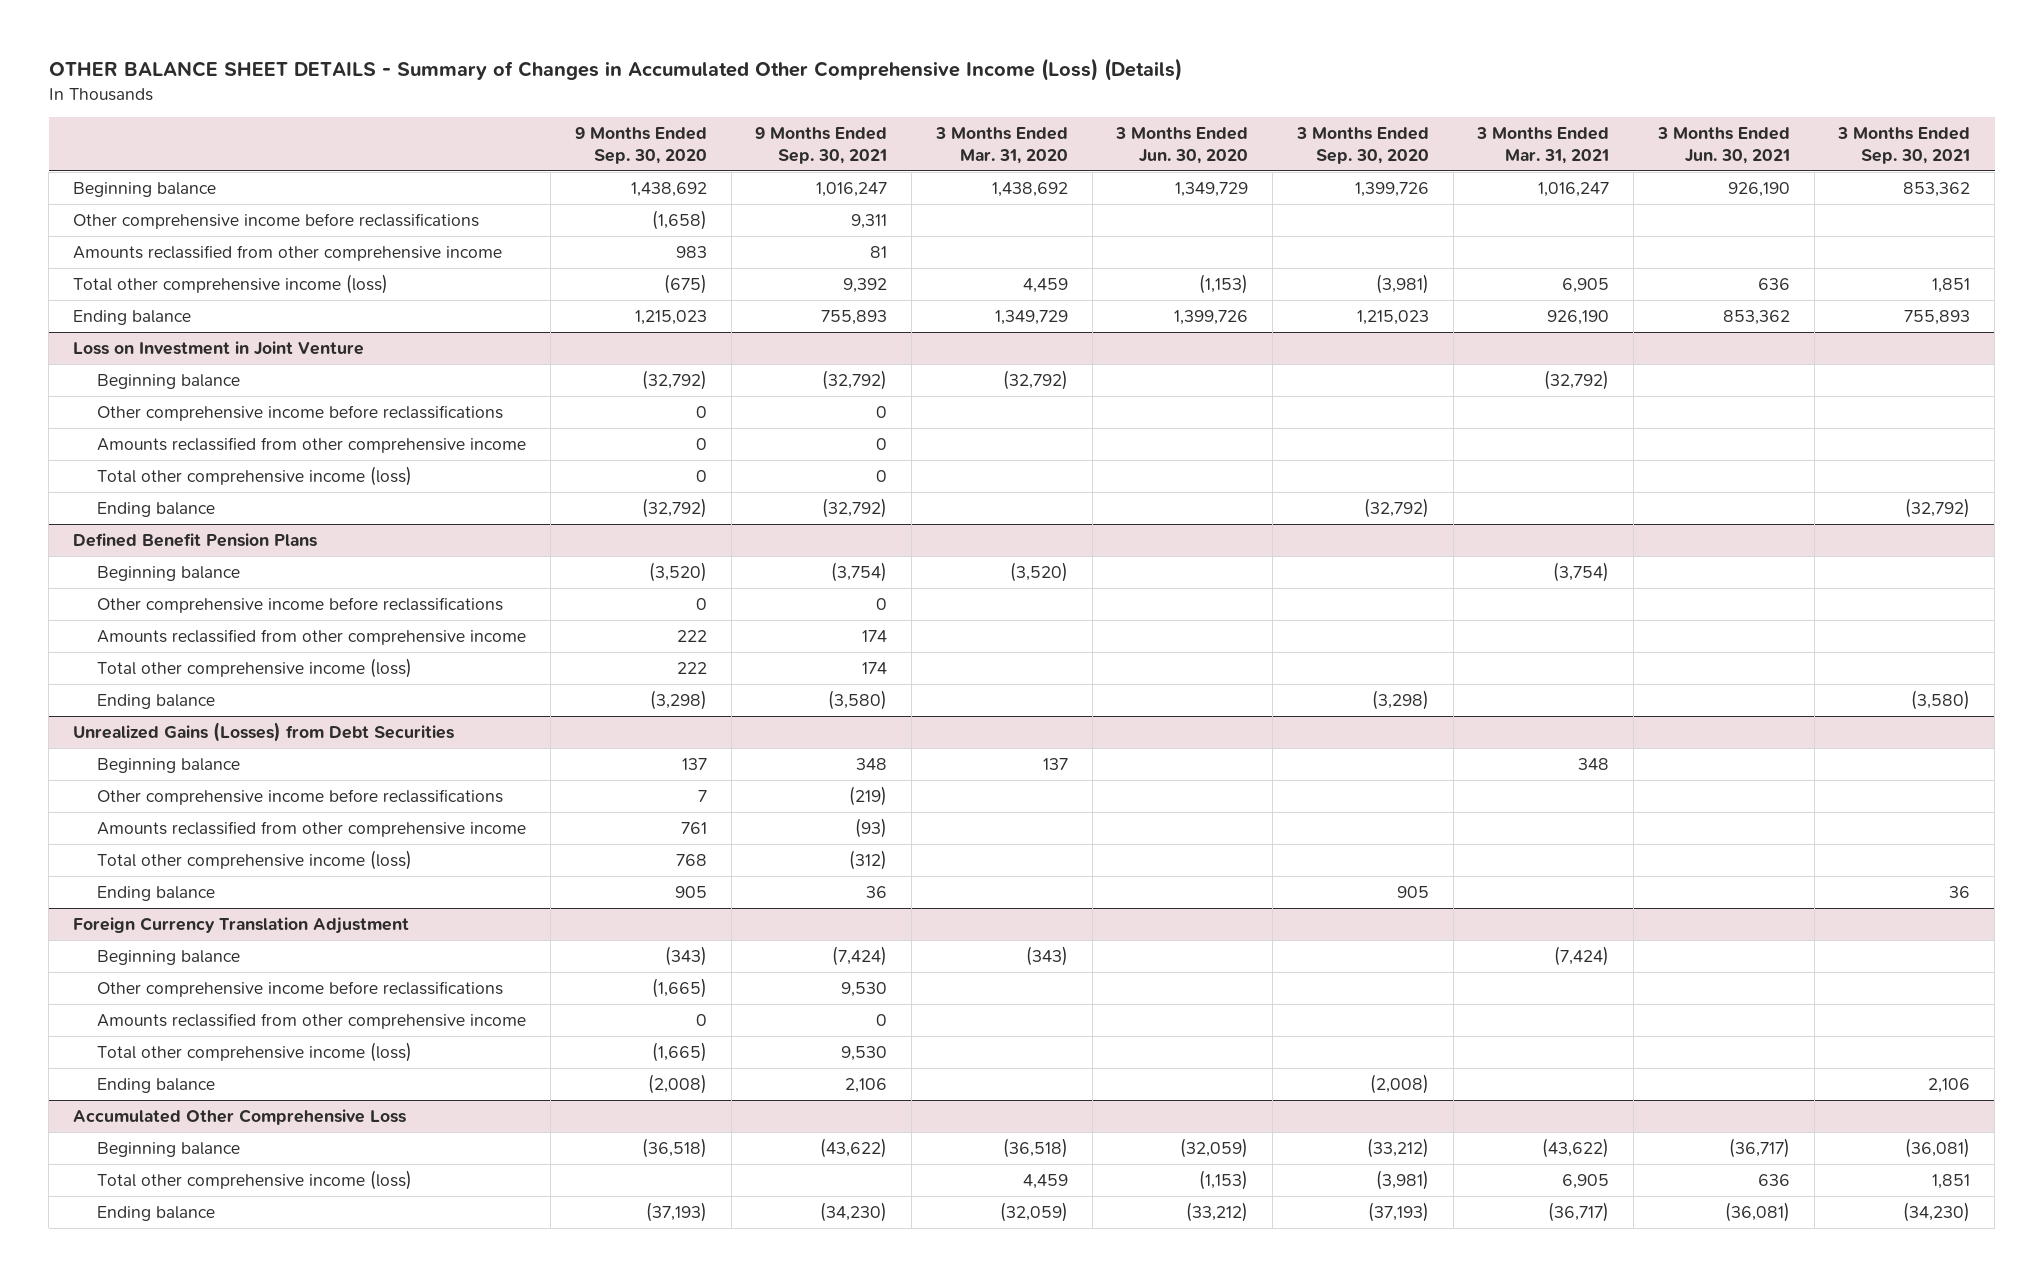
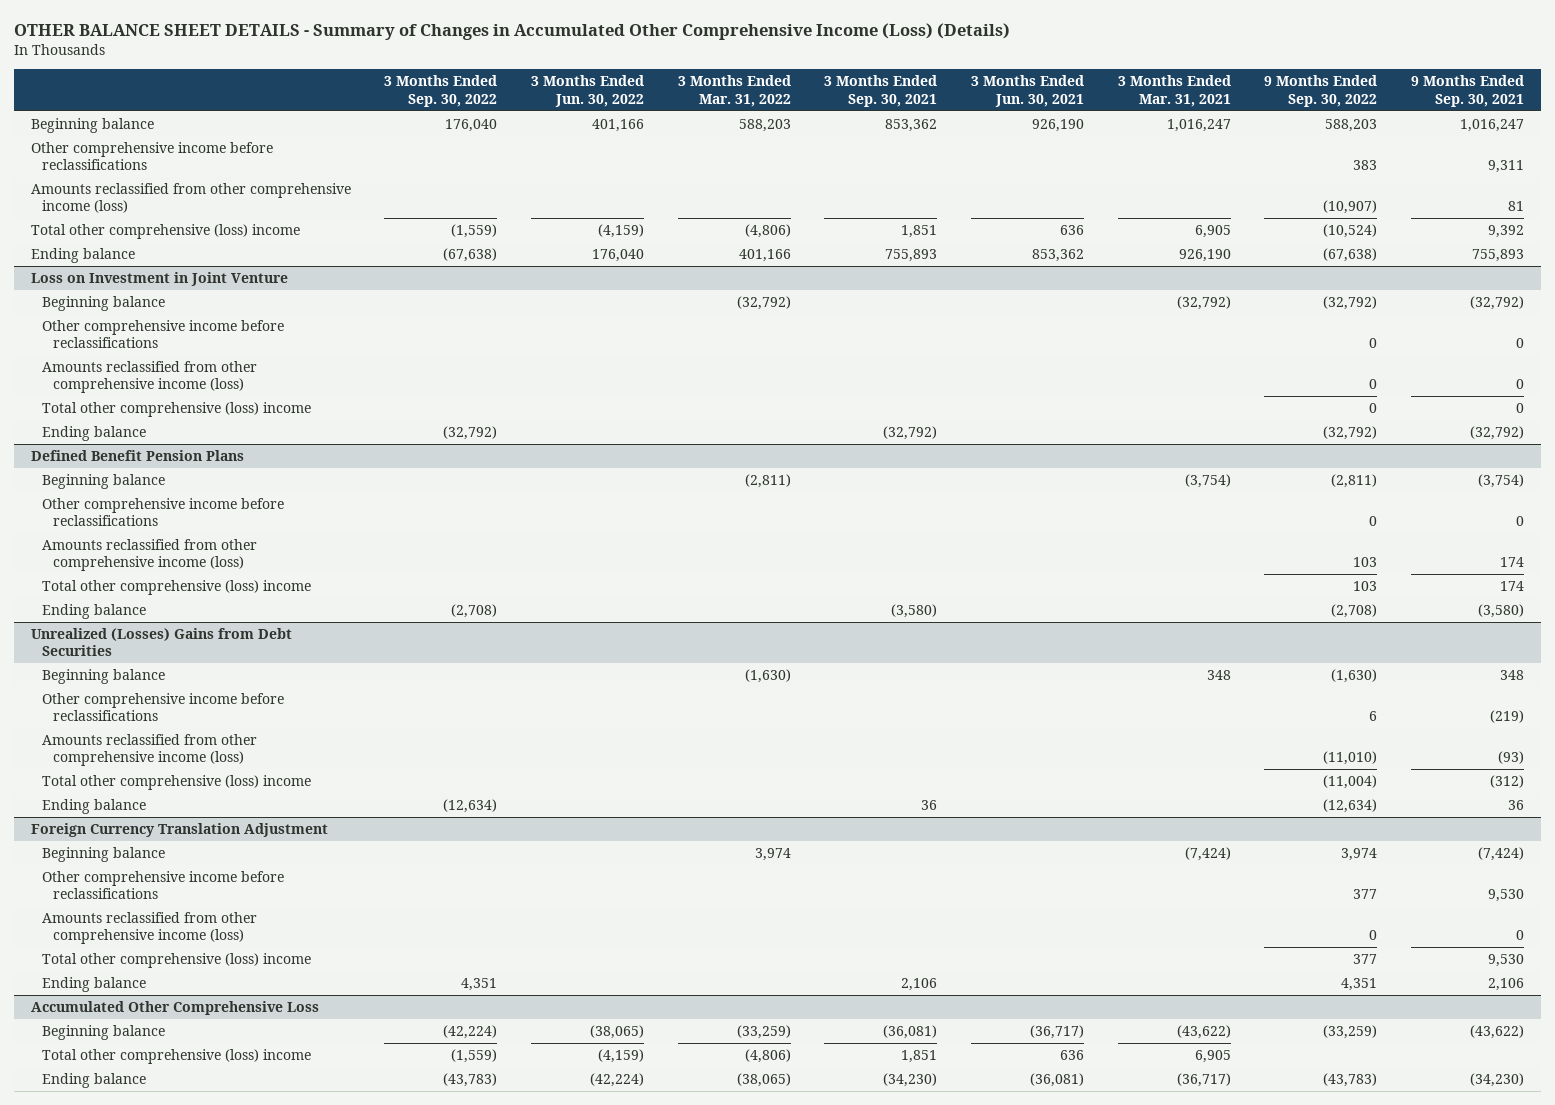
[574,126,707,165] 9 Months Ended Sep. 30, 2020 -> none
[934,126,1068,165] 3 Months Ended Mar. 31, 2020 -> none
[1115,126,1249,165] 3 Months Ended Jun. 30, 2020 -> none
[1295,126,1429,165] 3 Months Ended Sep. 30, 2020 -> none
none -> [384,75,498,107] 3 Months Ended Sep. 30, 2022
none -> [531,75,645,107] 3 Months Ended Jun. 30, 2022
none -> [677,75,791,107] 3 Months Ended Mar. 31, 2022
none -> [1264,75,1378,107] 9 Months Ended Sep. 30, 2022
[72,244,502,261] Amounts reclassified from other comprehensive income -> [30,183,351,214] Amounts reclassified from other comprehensive income (loss)
[72,273,388,294] Total other comprehensive income (loss) -> [30,224,300,240] Total other comprehensive (loss) income
[97,436,527,453] Amounts reclassified from other comprehensive income -> [42,361,258,394] Amounts reclassified from other comprehensive income (loss)
[97,465,413,486] Total other comprehensive income (loss) -> [42,402,312,418] Total other comprehensive (loss) income
[97,628,527,645] Amounts reclassified from other comprehensive income -> [42,539,258,572] Amounts reclassified from other comprehensive income (loss)
[97,657,413,678] Total other comprehensive income (loss) -> [42,580,312,596] Total other comprehensive (loss) income
[72,721,454,742] Unrealized Gains (Losses) from Debt Securities -> [30,628,292,657] Unrealized (Losses) Gains from Debt Securities
[97,820,527,837] Amounts reclassified from other comprehensive income -> [42,734,258,767] Amounts reclassified from other comprehensive income (loss)
[97,849,413,870] Total other comprehensive income (loss) -> [42,775,312,791] Total other comprehensive (loss) income
[97,1012,527,1029] Amounts reclassified from other comprehensive income -> [42,912,258,945] Amounts reclassified from other comprehensive income (loss)
[97,1041,413,1062] Total other comprehensive income (loss) -> [42,953,312,969] Total other comprehensive (loss) income
[97,1169,413,1190] Total other comprehensive income (loss) -> [42,1049,312,1065] Total other comprehensive (loss) income

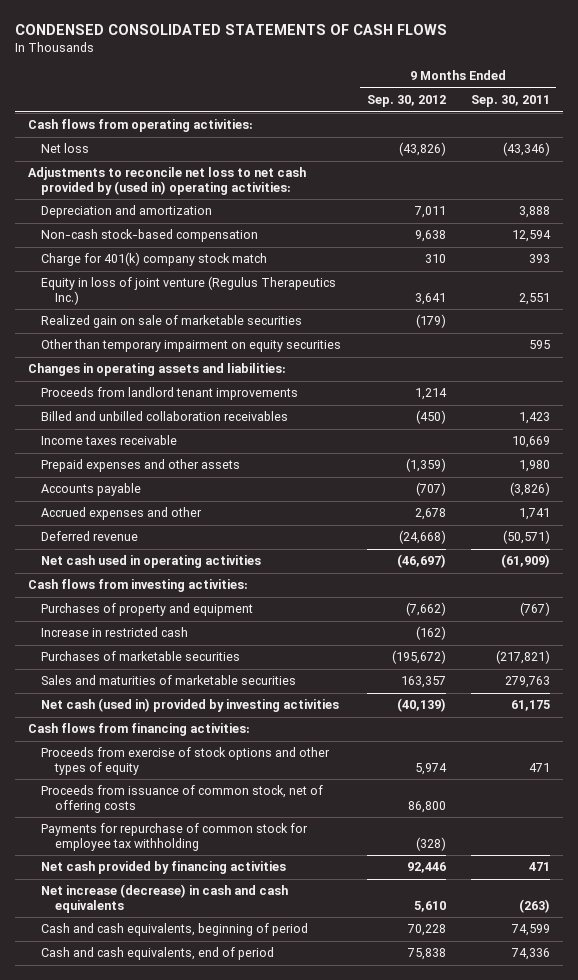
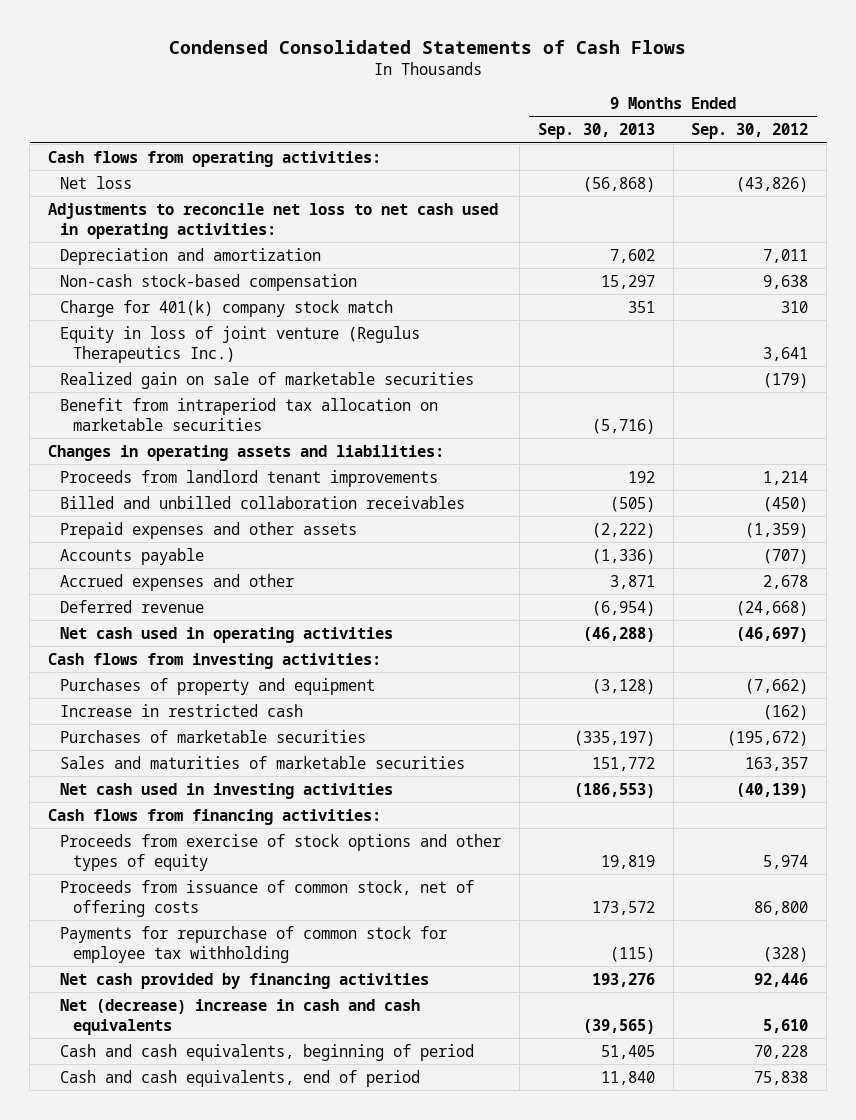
[14,23,447,35] CONDENSED CONSOLIDATED STATEMENTS OF CASH FLOWS -> [169,39,687,54] Condensed Consolidated Statements of Cash Flows
[471,95,551,108] Sep. 30, 2011 -> none
none -> [537,123,655,140] Sep. 30, 2013
[27,167,306,195] Adjustments to reconcile net loss to net cash provided by (used in) operating activities: -> [47,202,498,239] Adjustments to reconcile net loss to net cash used in operating activities:
[41,339,342,353] Other than temporary impairment on equity securities -> none
none -> [60,397,439,431] Benefit from intraperiod tax allocation on marketable securities
[41,435,178,446] Income taxes receivable -> none
[41,698,340,713] Net cash (used in) provided by investing activities -> [60,782,394,799] Net cash used in investing activities
[41,884,289,913] Net increase (decrease) in cash and cash equivalents -> [60,998,421,1035] Net (decrease) increase in cash and cash equivalents

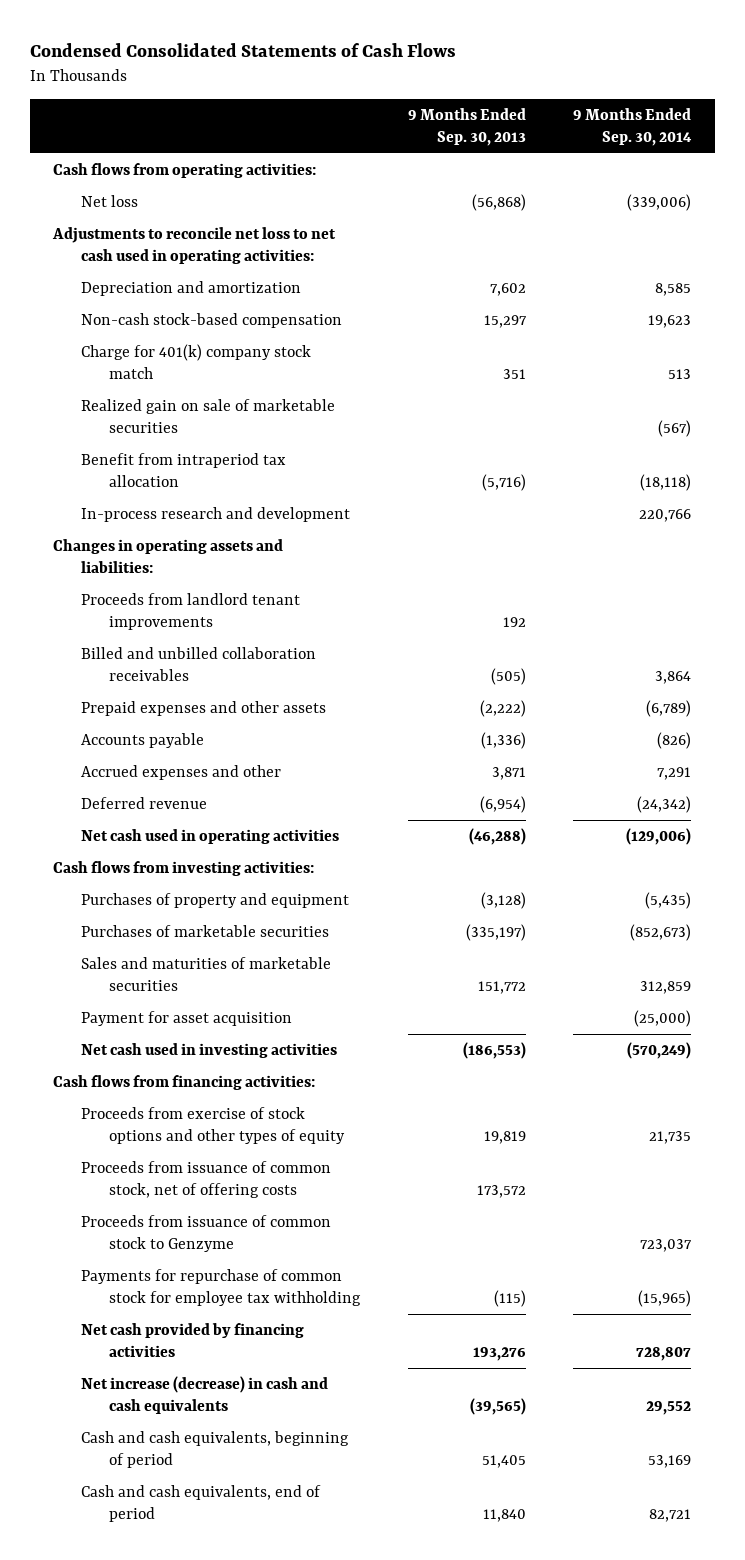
[691,123,809,140] Sep. 30, 2012 -> none
none -> [573,107,693,146] 9 Months Ended Sep. 30, 2014
[60,325,421,363] Equity in loss of joint venture (Regulus Therapeutics Inc.) -> none
[60,397,439,431] Benefit from intraperiod tax allocation on marketable securities -> [81,453,287,487] Benefit from intraperiod tax allocation
none -> [81,507,351,523] In-process research and development
[60,703,304,717] Increase in restricted cash -> none
none -> [81,1011,293,1027] Payment for asset acquisition
none -> [81,1215,332,1252] Proceeds from issuance of common stock to Genzyme
[60,998,421,1035] Net (decrease) increase in cash and cash equivalents -> [81,1376,329,1414] Net increase (decrease) in cash and cash equivalents

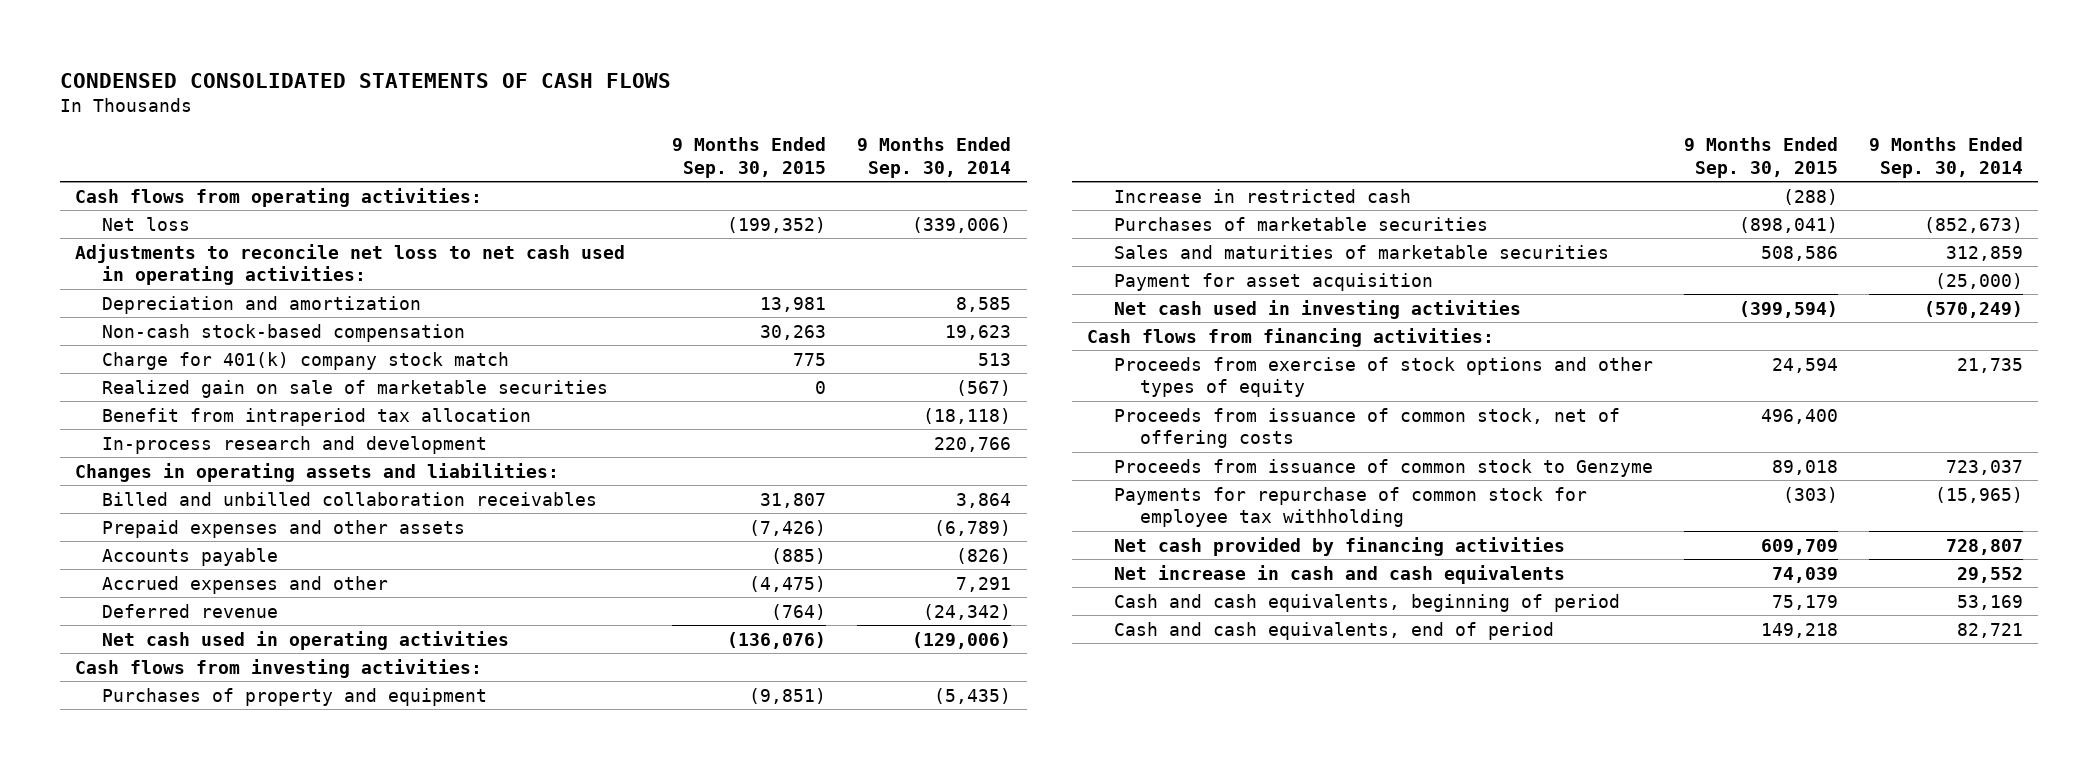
[29,43,456,58] Condensed Consolidated Statements of Cash Flows -> [59,72,671,88] CONDENSED CONSOLIDATED STATEMENTS OF CASH FLOWS
[407,107,526,146] 9 Months Ended Sep. 30, 2013 -> none
none -> [671,136,826,178] 9 Months Ended Sep. 30, 2015
[81,593,301,630] Proceeds from landlord tenant improvements -> none
none -> [1113,188,1411,203] Increase in restricted cash
[81,1376,329,1414] Net increase (decrease) in cash and cash equivalents -> [1113,564,1565,584] Net increase in cash and cash equivalents

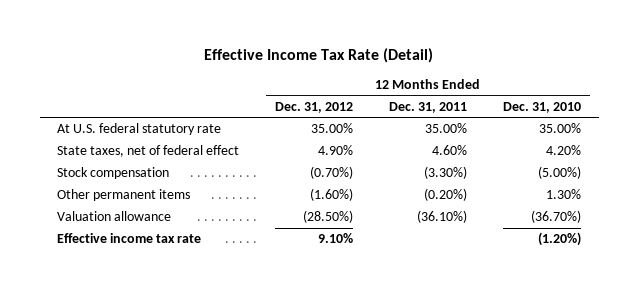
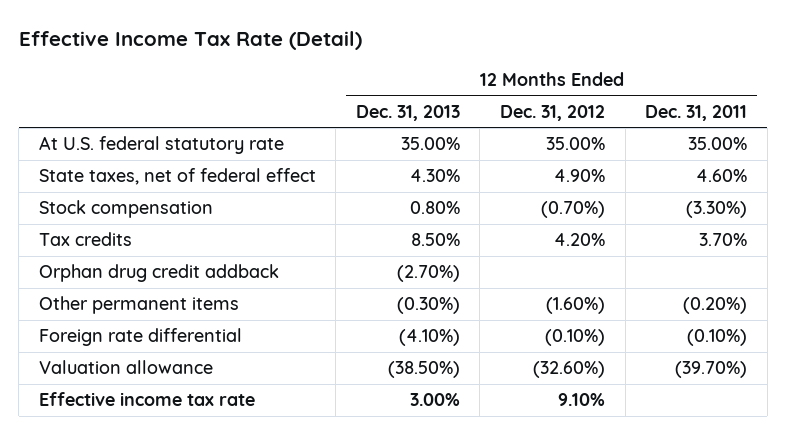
[502,101,581,113] Dec. 31, 2010 -> none
none -> [355,104,460,121] Dec. 31, 2013
none -> [38,232,132,247] Tax credits
none -> [38,264,279,283] Orphan drug credit addback
none -> [38,328,242,347] Foreign rate differential
[303,210,354,224] (28.50%) -> [533,361,606,379] (32.60%)
[417,210,468,224] (36.10%) -> [675,361,748,379] (39.70%)

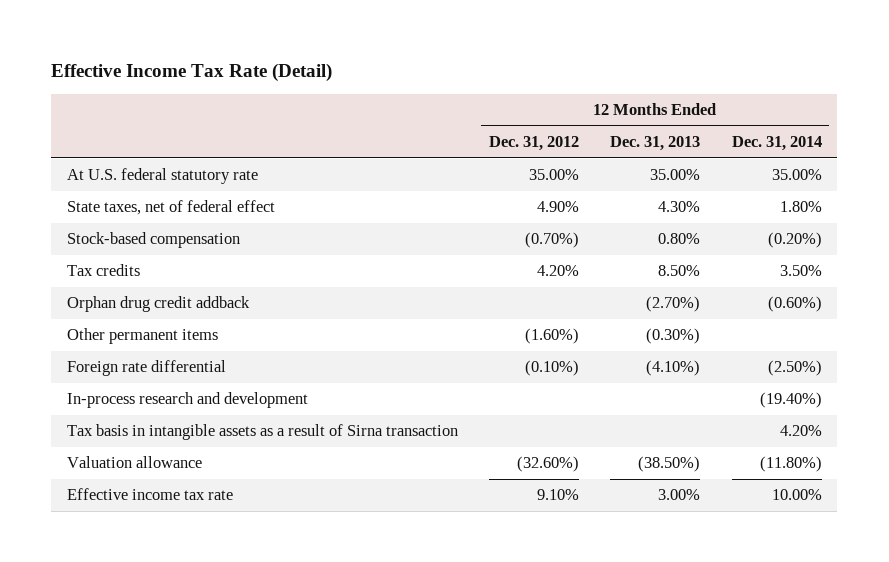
[645,104,748,121] Dec. 31, 2011 -> none
none -> [731,136,822,152] Dec. 31, 2014
[38,200,213,219] Stock compensation -> [67,232,241,249] Stock-based compensation
none -> [67,392,309,409] In-process research and development
none -> [67,424,459,441] Tax basis in intangible assets as a result of Sirna transaction

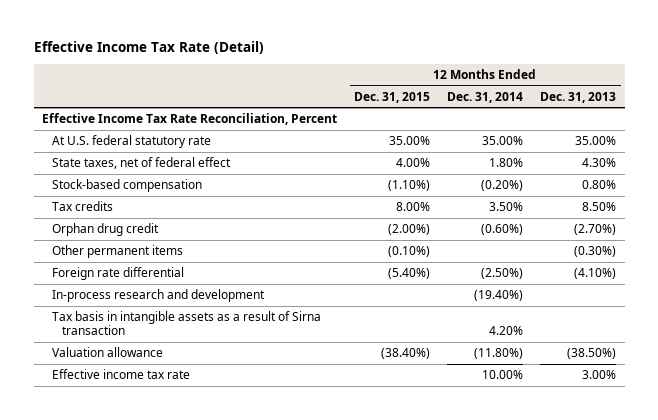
[489,136,580,152] Dec. 31, 2012 -> none
none -> [354,91,431,103] Dec. 31, 2015
none -> [42,113,338,126] Effective Income Tax Rate Reconciliation, Percent
[67,296,251,313] Orphan drug credit addback -> [51,223,159,237] Orphan drug credit

